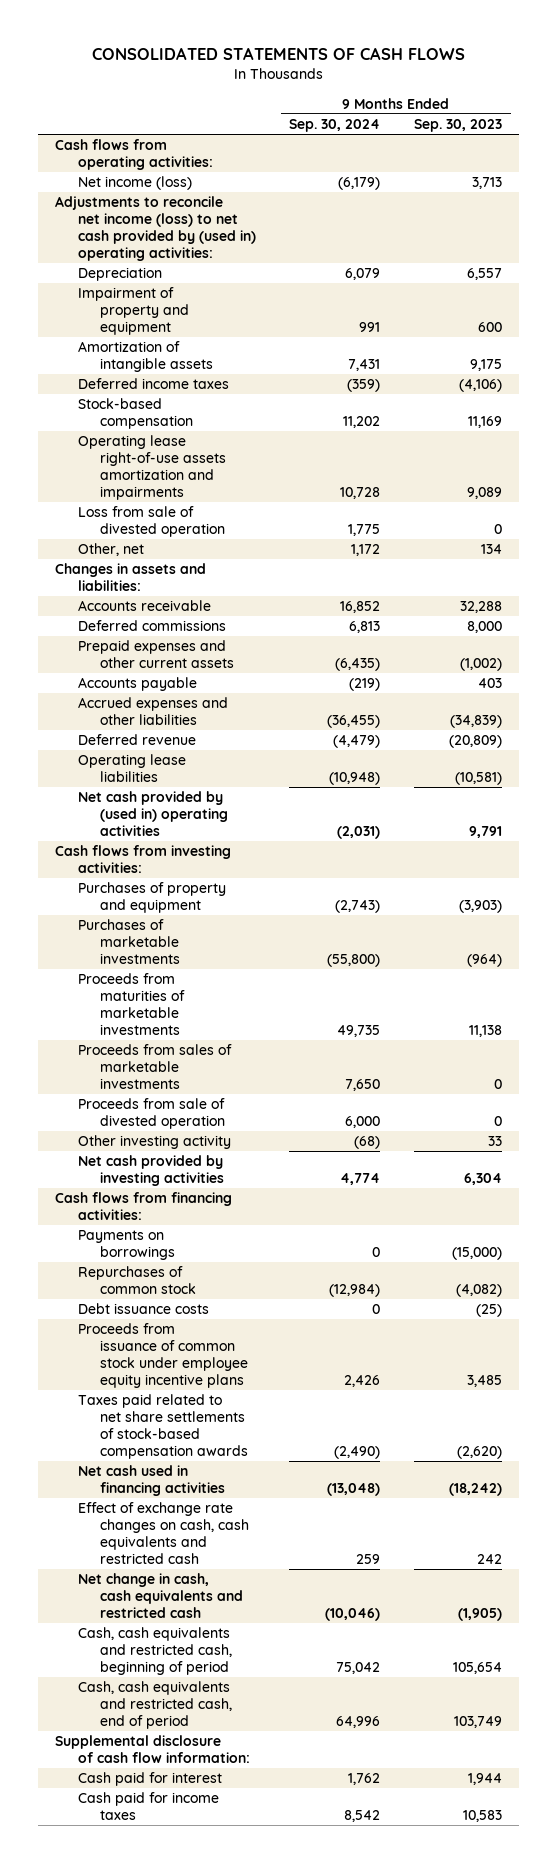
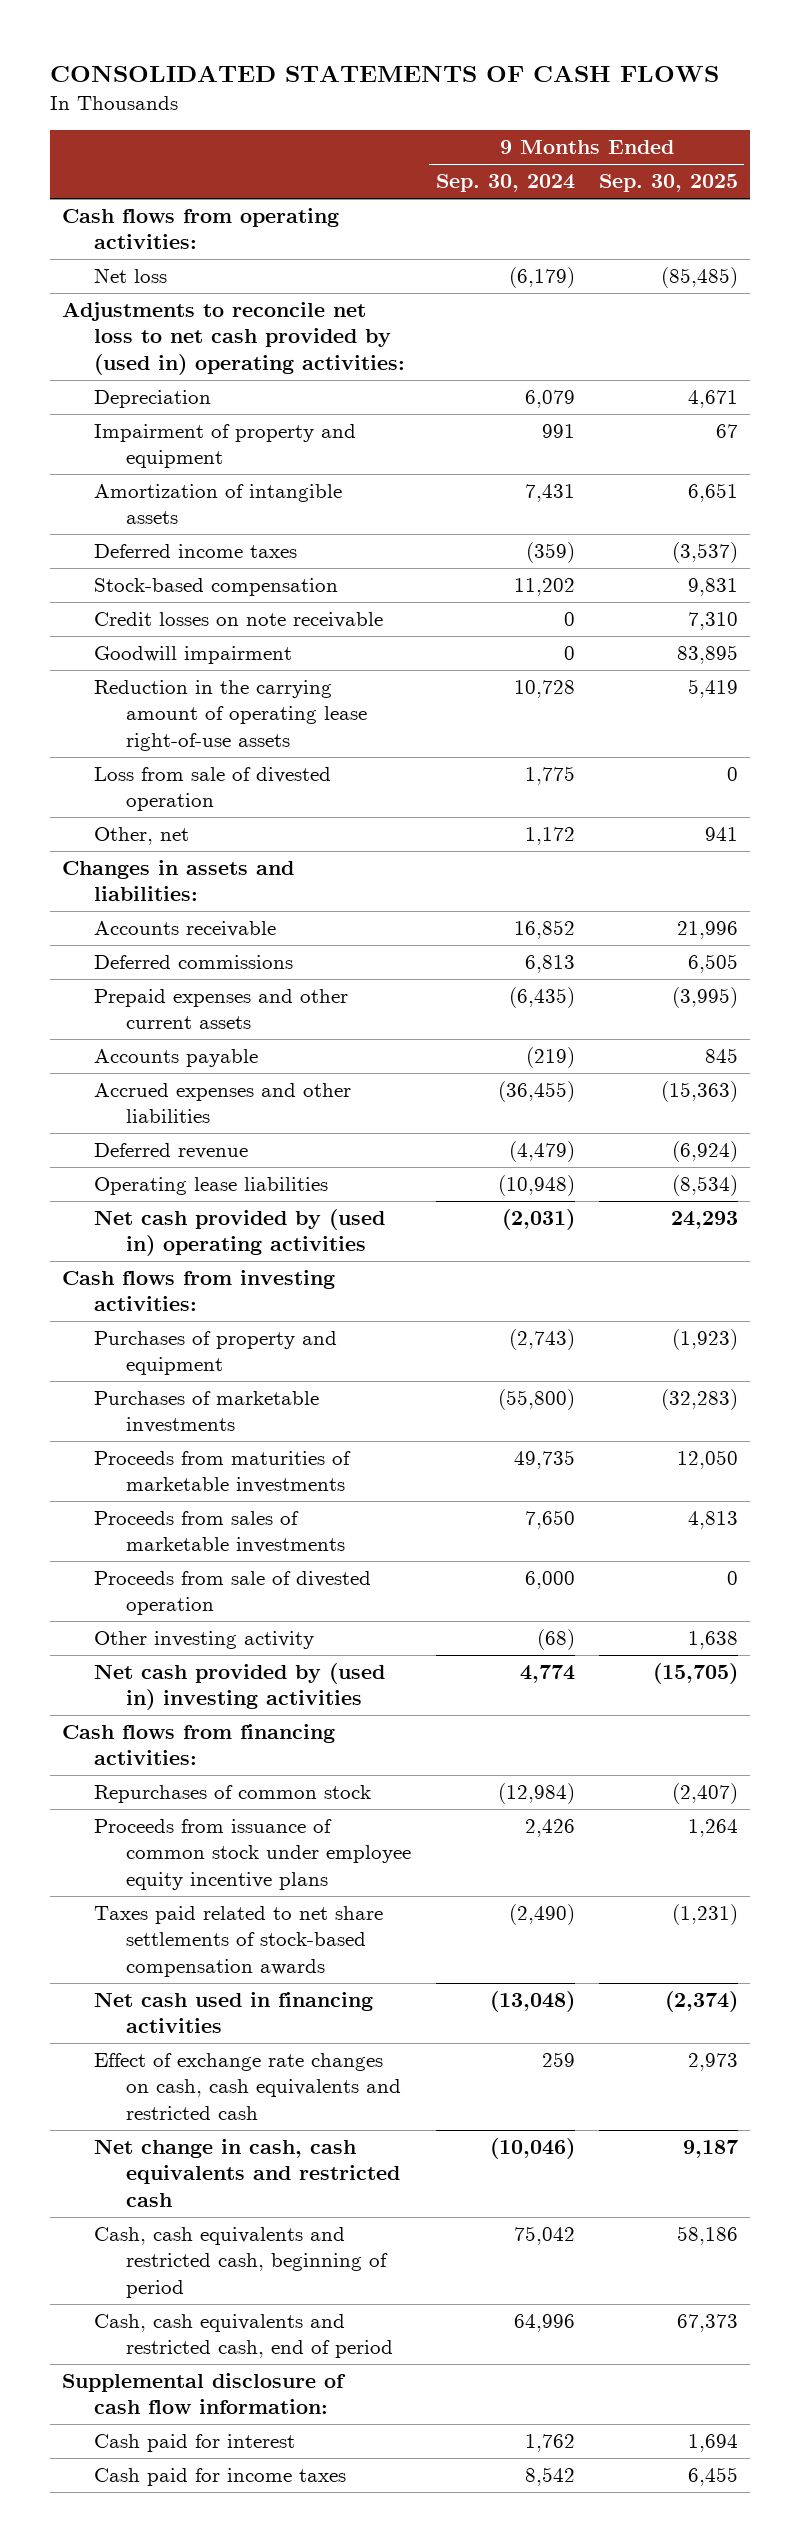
[414,119,503,133] Sep. 30, 2023 -> none
none -> [598,174,738,193] Sep. 30, 2025
[77,176,192,191] Net income (loss) -> [94,268,168,284] Net loss
[55,196,256,262] Adjustments to reconcile net income (loss) to net cash provided by (used in) operating activities: -> [62,302,406,375] Adjustments to reconcile net loss to net cash provided by (used in) operating activities:
none -> [94,612,384,629] Credit losses on note receivable
none -> [94,646,293,665] Goodwill impairment
[77,435,227,501] Operating lease right-of-use assets amortization and impairments -> [94,680,368,751] Reduction in the carrying amount of operating lease right-of-use assets
[77,1155,225,1187] Net cash provided by investing activities -> [94,1663,386,1711] Net cash provided by (used in) investing activities
[77,1230,176,1261] Payments on borrowings -> none
[77,1303,209,1315] Debt issuance costs -> none

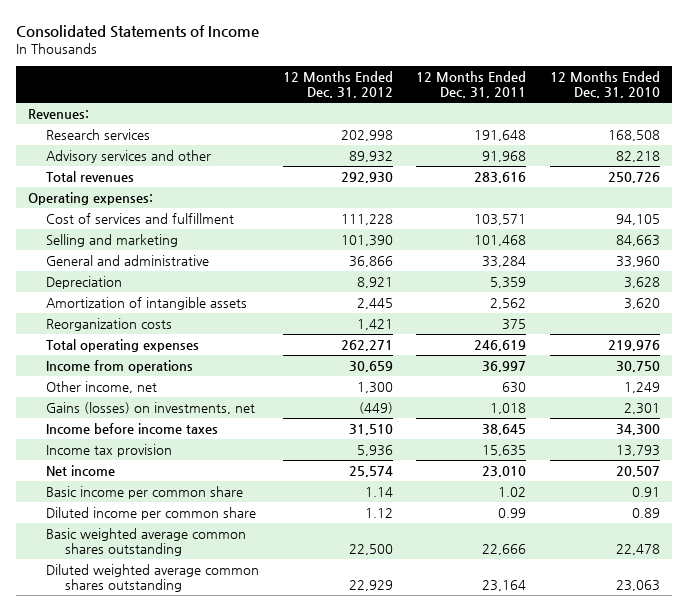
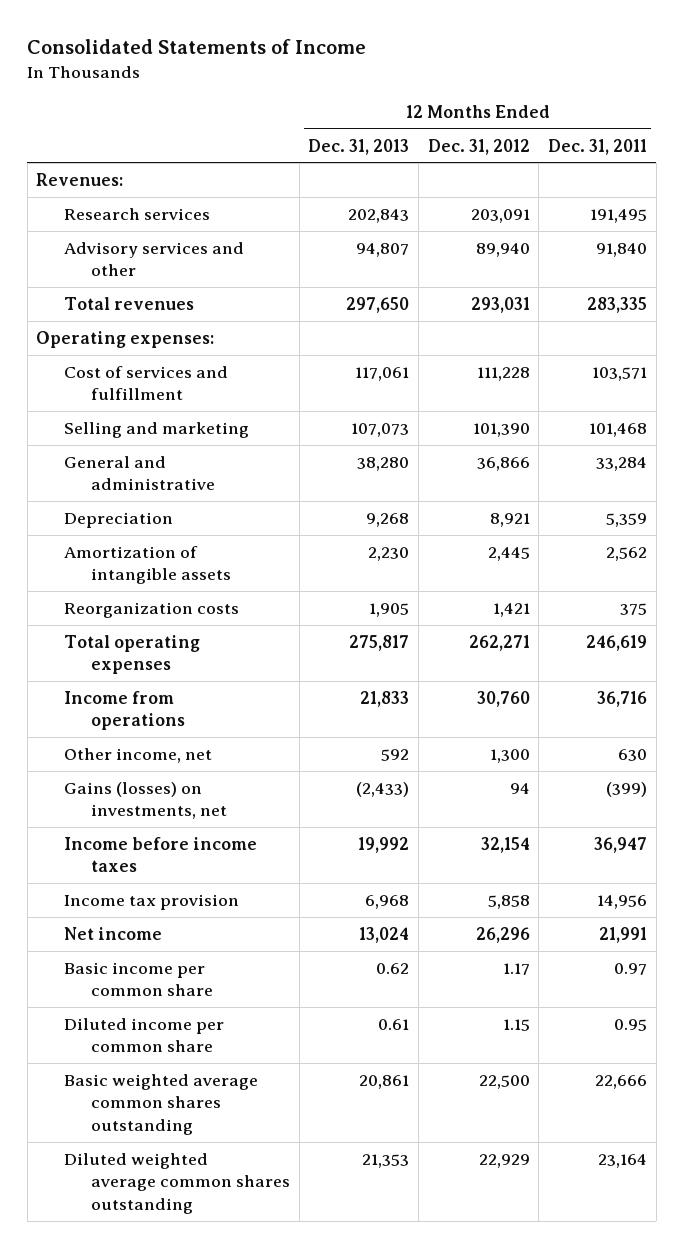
[549,70,660,99] 12 Months Ended Dec. 31, 2010 -> none
none -> [308,138,410,155] Dec. 31, 2013
[340,129,393,141] 202,998 -> [470,208,530,223] 203,091
[474,129,527,141] 191,648 -> [589,208,647,223] 191,495
[348,150,393,162] 89,932 -> [475,242,530,257] 89,940
[482,150,527,162] 91,968 -> [595,242,647,257] 91,840
[340,171,393,183] 292,930 -> [470,296,530,313] 293,031
[474,171,527,183] 283,616 -> [586,296,647,313] 283,335
[348,360,393,372] 30,659 -> [476,690,530,707] 30,760
[482,360,527,372] 36,997 -> [596,690,647,707] 36,716
[358,401,393,414] (449) -> [509,782,530,794] 94
[490,402,527,414] 1,018 -> [605,781,647,797] (399)
[348,423,393,435] 31,510 -> [480,836,530,853] 32,154
[482,423,527,435] 38,645 -> [593,836,647,853] 36,947
[356,444,393,456] 5,936 -> [487,894,530,909] 5,858
[482,444,527,456] 15,635 -> [596,894,647,909] 14,956
[348,465,393,477] 25,574 -> [475,926,530,943] 26,296
[482,465,527,477] 23,010 -> [598,926,647,943] 21,991
[364,486,393,497] 1.14 -> [502,962,530,975] 1.17
[498,486,527,497] 1.02 -> [613,962,647,975] 0.97
[364,507,393,518] 1.12 -> [502,1018,530,1031] 1.15
[498,507,527,518] 0.99 -> [613,1018,647,1031] 0.95

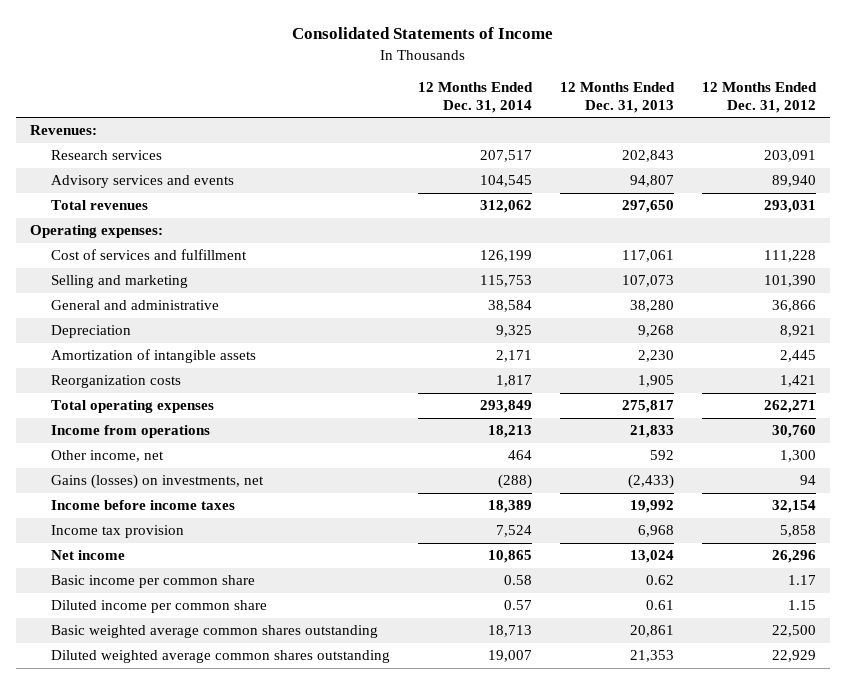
[547,138,647,155] Dec. 31, 2011 -> none
none -> [417,81,533,113] 12 Months Ended Dec. 31, 2014
[63,241,244,277] Advisory services and other -> [50,175,234,189] Advisory services and events

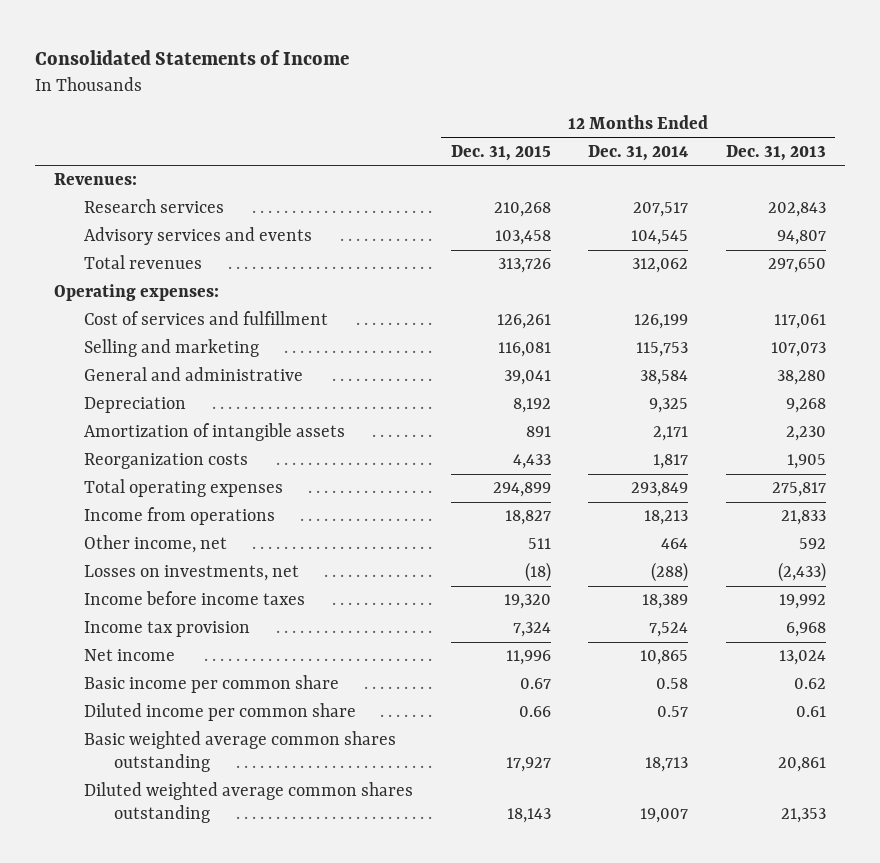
[702,81,818,113] 12 Months Ended Dec. 31, 2012 -> none
none -> [450,144,551,161] Dec. 31, 2015
[50,474,264,490] Gains (losses) on investments, net -> [83,565,299,582] Losses on investments, net

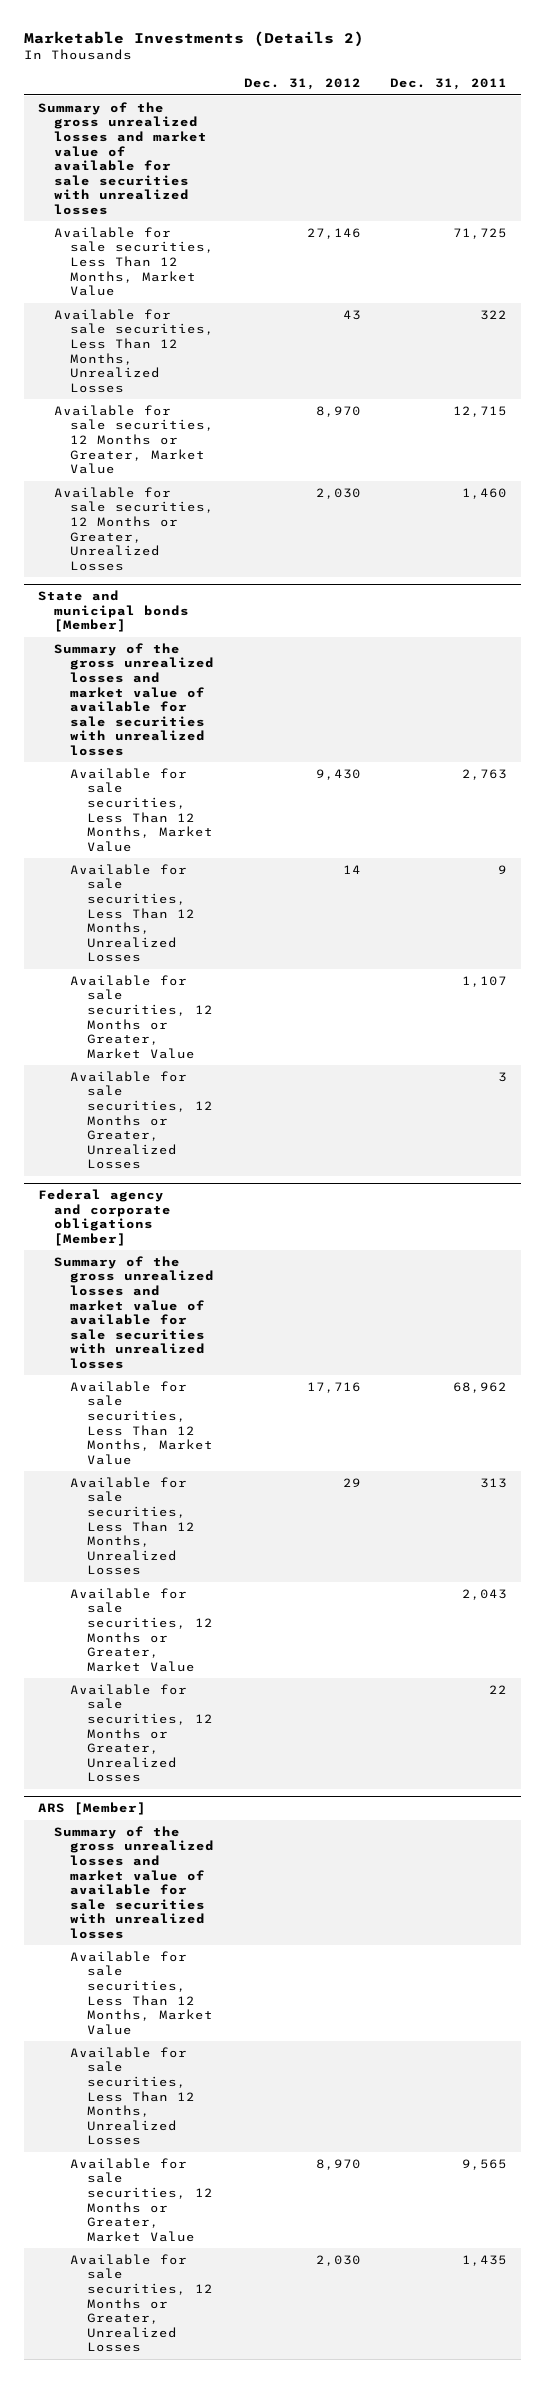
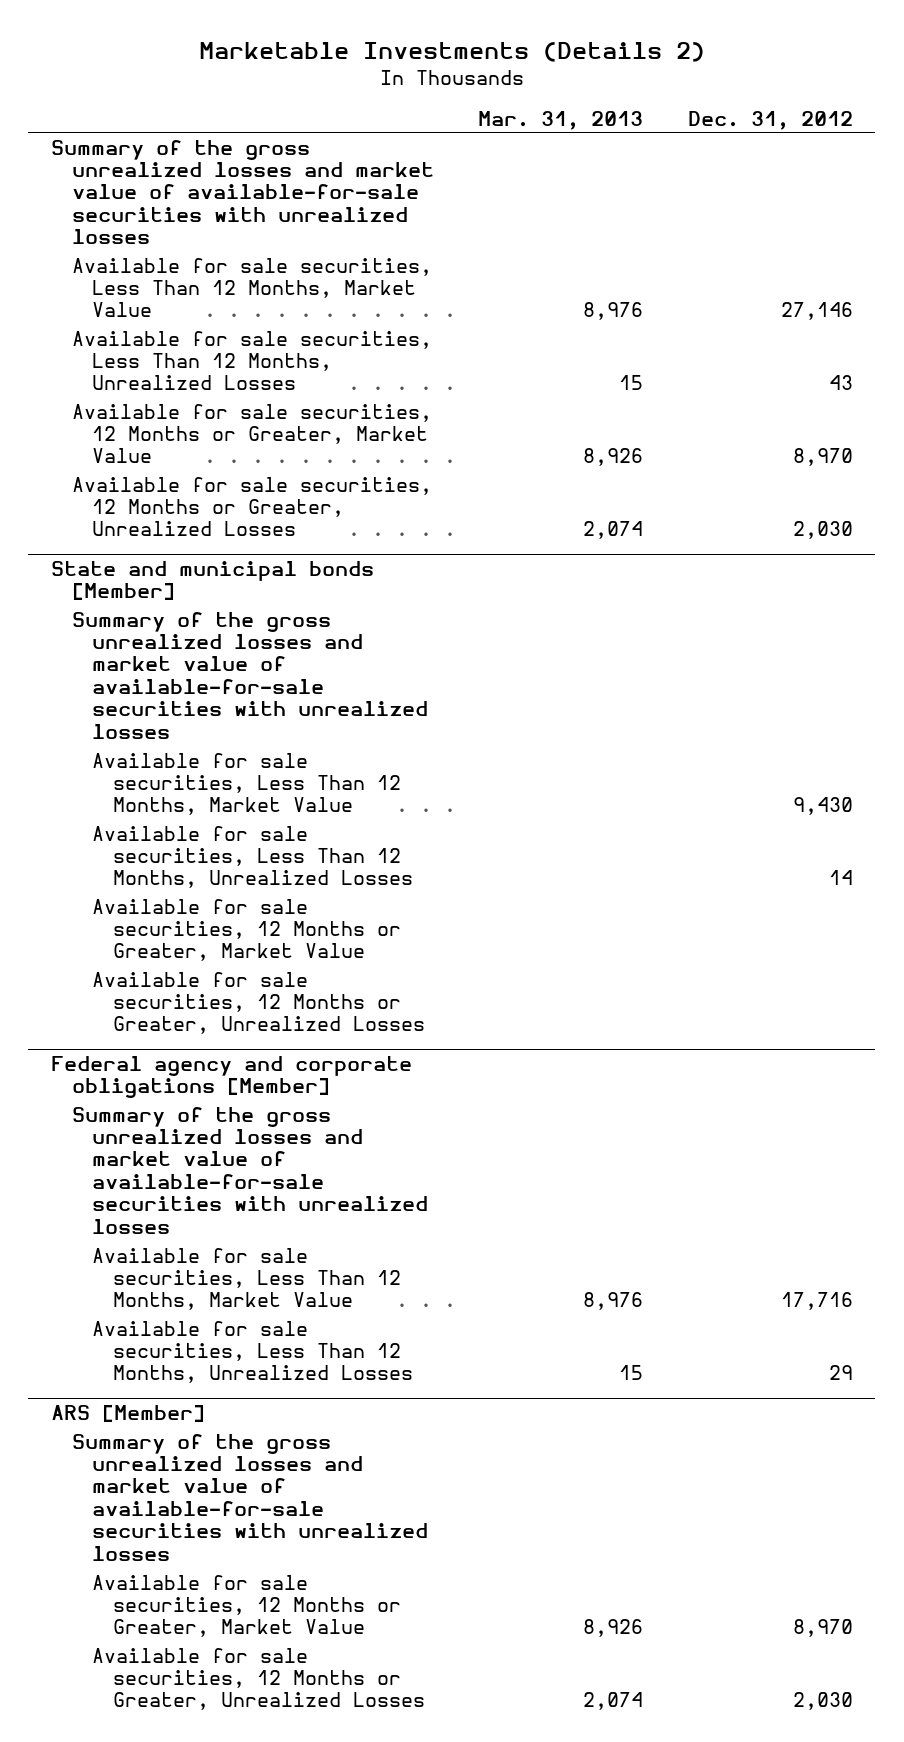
[389,78,507,91] Dec. 31, 2011 -> none
none -> [478,110,644,130] Mar. 31, 2013
[38,101,208,216] Summary of the gross unrealized losses and market value of available for sale securities with unrealized losses -> [50,139,434,245] Summary of the gross unrealized losses and market value of available-for-sale securities with unrealized losses
[54,642,215,757] Summary of the gross unrealized losses and market value of available for sale securities with unrealized losses -> [71,611,429,739] Summary of the gross unrealized losses and market value of available-for-sale securities with unrealized losses
[54,1255,215,1370] Summary of the gross unrealized losses and market value of available for sale securities with unrealized losses -> [71,1106,429,1234] Summary of the gross unrealized losses and market value of available-for-sale securities with unrealized losses
[70,1587,213,1672] Available for sale securities, 12 Months or Greater, Market Value -> none
[70,1683,213,1783] Available for sale securities, 12 Months or Greater, Unrealized Losses -> none
[70,1950,213,2035] Available for sale securities, Less Than 12 Months, Market Value -> none
[70,2046,195,2146] Available for sale securities, Less Than 12 Months, Unrealized Losses -> none
[54,1825,215,1940] Summary of the gross unrealized losses and market value of available for sale securities with unrealized losses -> [71,1433,429,1561] Summary of the gross unrealized losses and market value of available-for-sale securities with unrealized losses

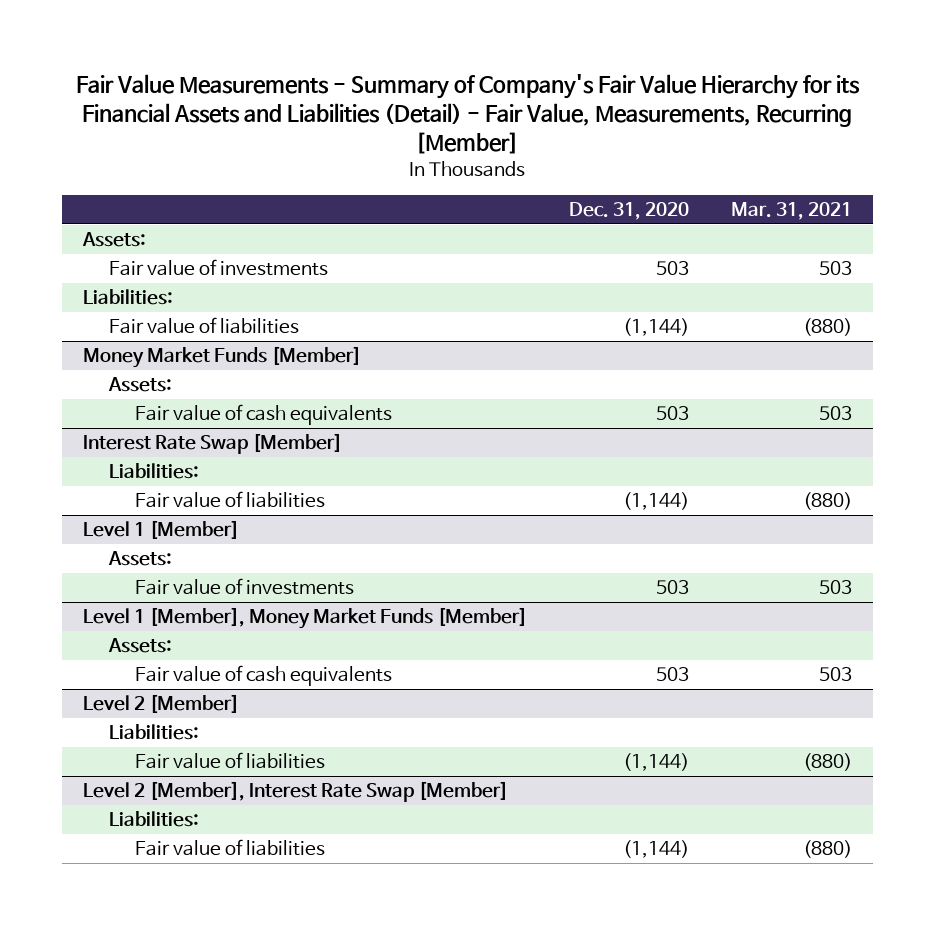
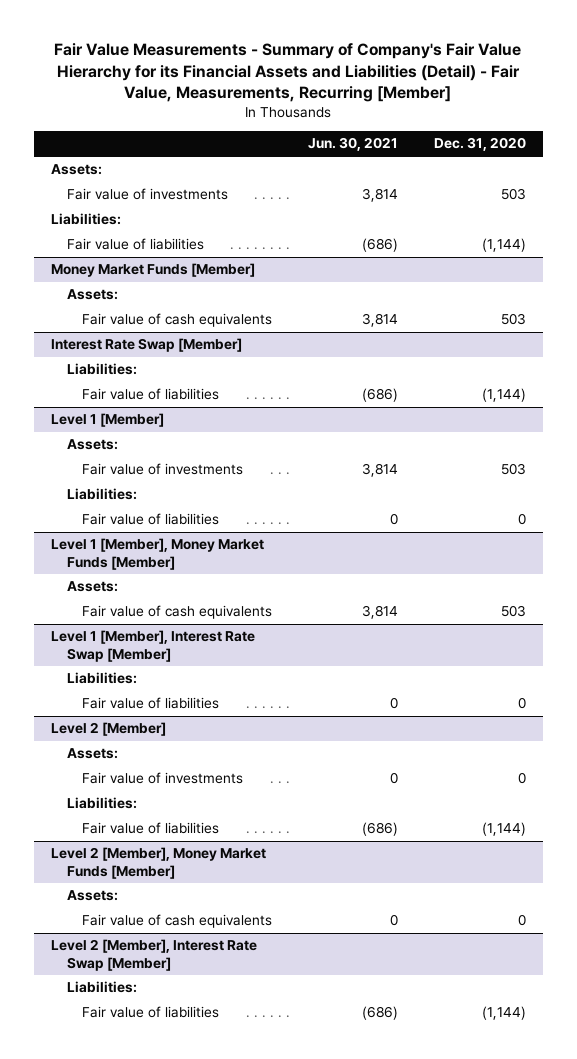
[730,202,852,221] Mar. 31, 2021 -> none
none -> [307,137,398,152] Jun. 30, 2021
none -> [66,488,137,501] Liabilities:
none -> [82,513,220,526] Fair value of liabilities
none -> [51,630,256,662] Level 1 [Member], Interest Rate Swap [Member]
none -> [66,672,137,685] Liabilities:
none -> [82,697,220,710] Fair value of liabilities
none -> [66,748,118,760] Assets:
none -> [82,772,244,785] Fair value of investments
none -> [51,847,267,879] Level 2 [Member], Money Market Funds [Member]
none -> [66,890,118,902] Assets:
none -> [82,914,273,929] Fair value of cash equivalents

